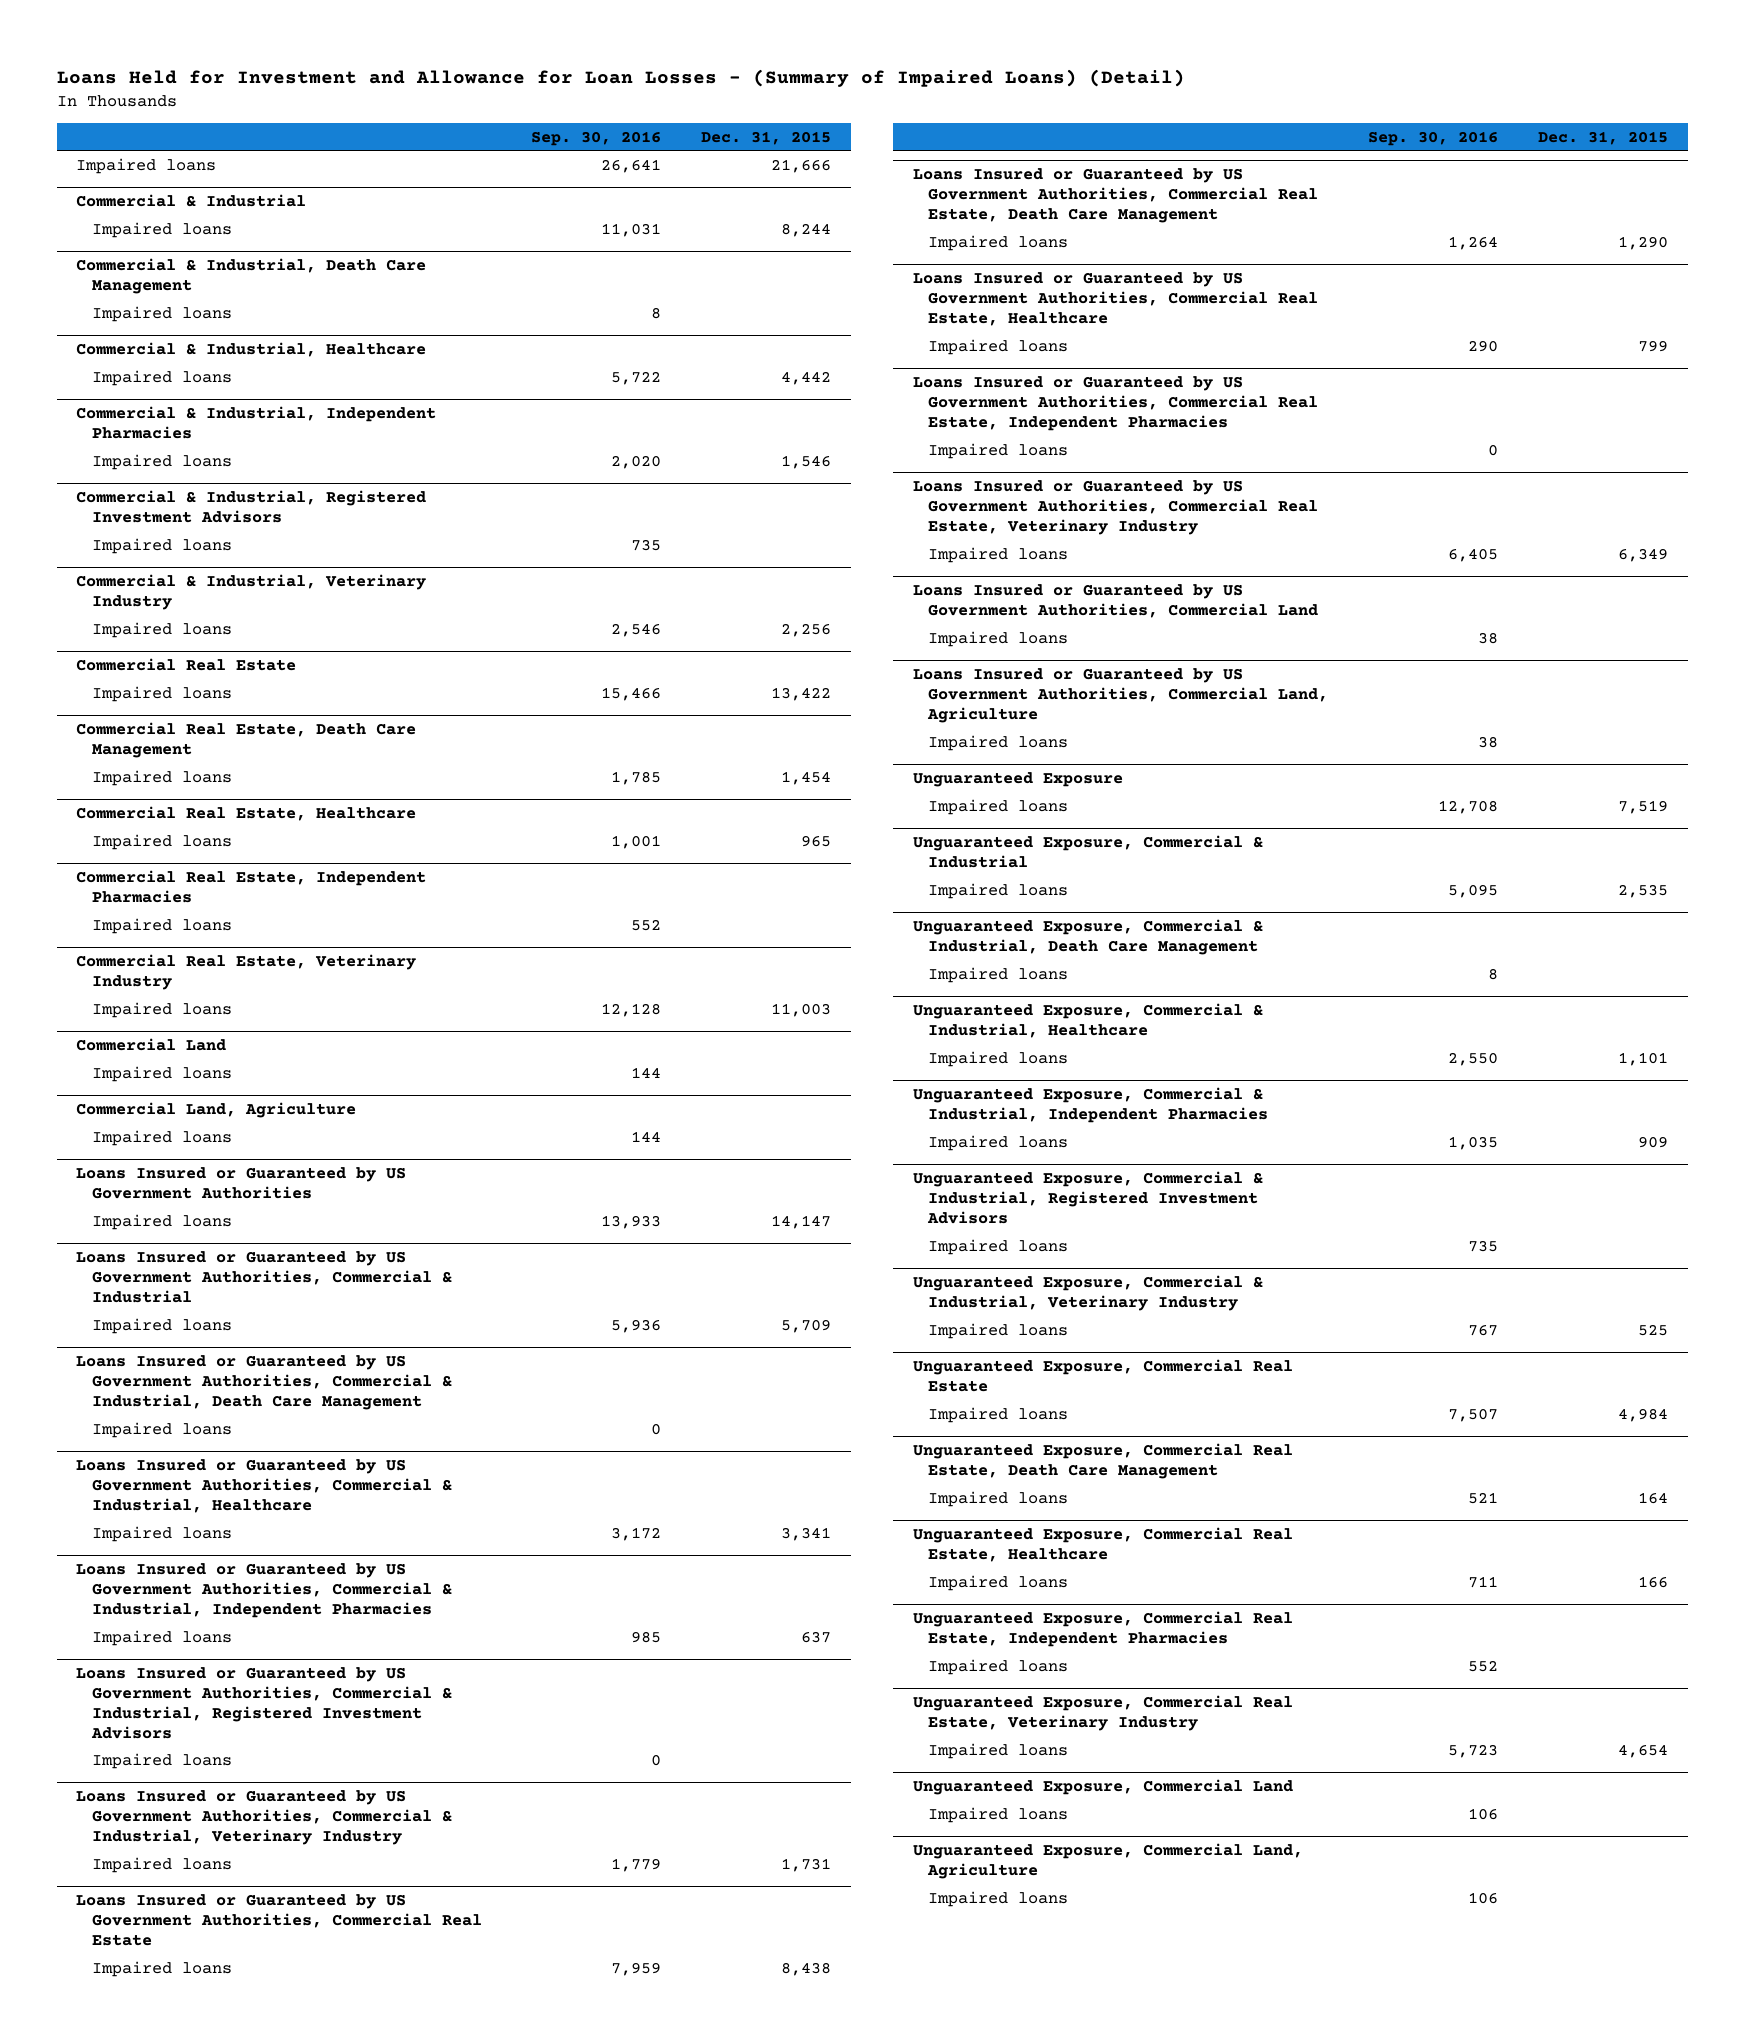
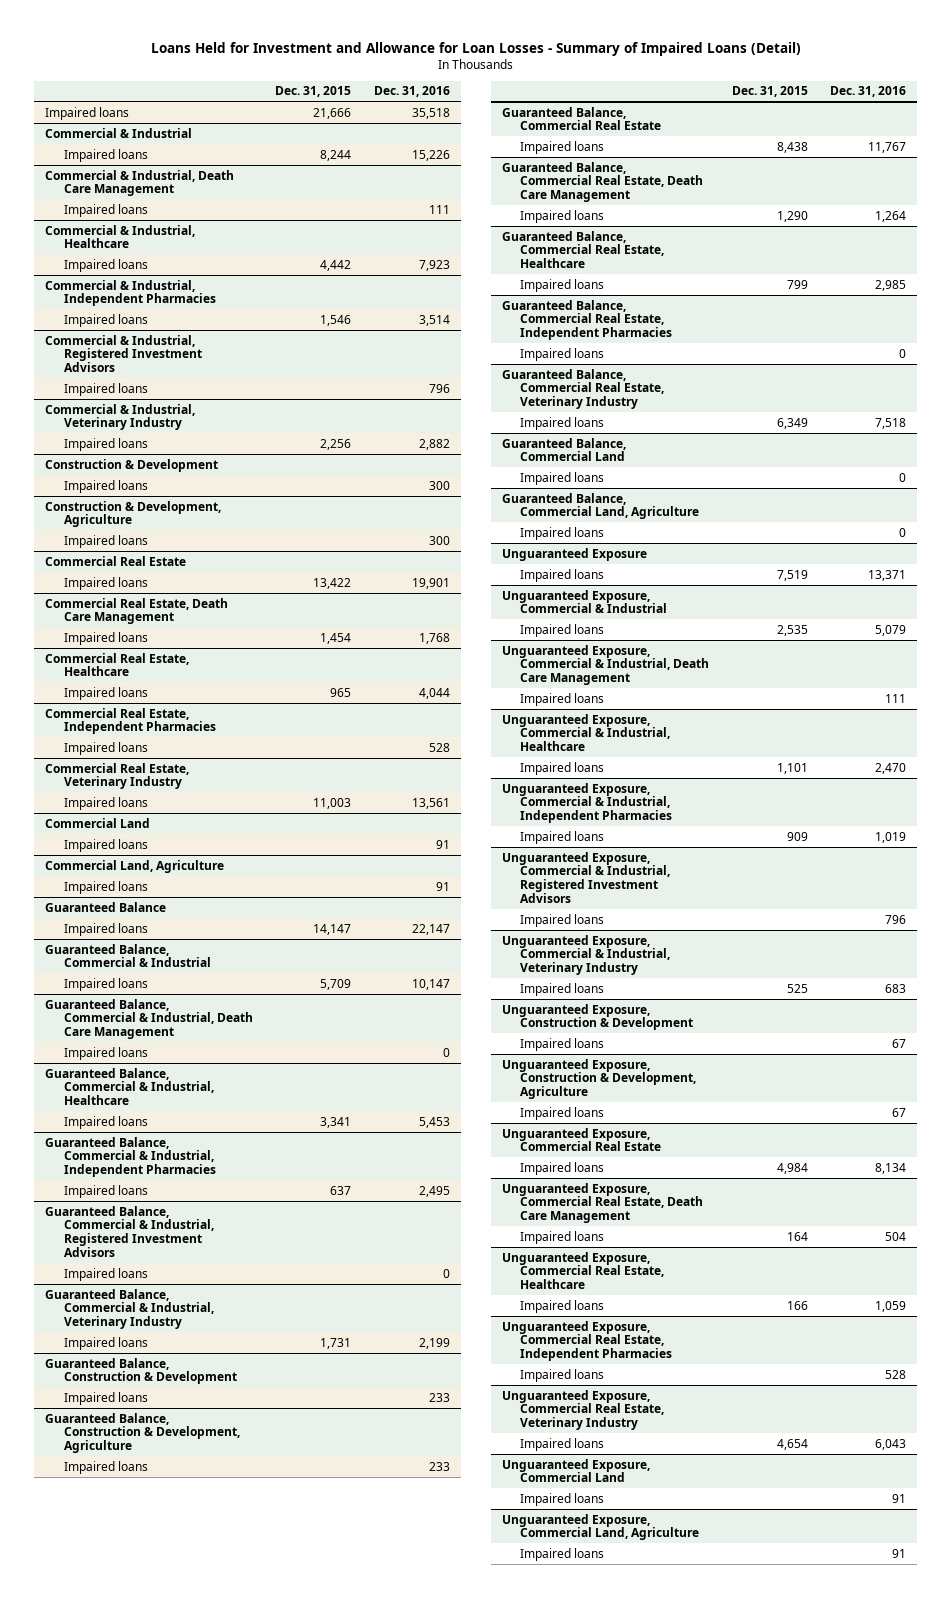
[56,69,1185,88] Loans Held for Investment and Allowance for Loan Losses - (Summary of Impaired Loans) (Detail) -> [150,41,801,56] Loans Held for Investment and Allowance for Loan Losses - Summary of Impaired Loans (Detail)
[531,130,662,146] Sep. 30, 2016 -> none
none -> [373,86,450,98] Dec. 31, 2016
none -> [45,458,219,472] Construction & Development
none -> [64,479,149,493] Impaired loans
none -> [45,500,222,528] Construction & Development, Agriculture
none -> [64,534,149,548] Impaired loans
[76,1167,407,1200] Loans Insured or Guaranteed by US Government Authorities -> [45,901,167,912] Guaranteed Balance
[76,1251,452,1303] Loans Insured or Guaranteed by US Government Authorities, Commercial & Industrial -> [45,943,212,968] Guaranteed Balance, Commercial & Industrial
[76,1355,452,1410] Loans Insured or Guaranteed by US Government Authorities, Commercial & Industrial, Death Care Management -> none
[91,1421,232,1438] Impaired loans -> none
none -> [45,998,254,1040] Guaranteed Balance, Commercial & Industrial, Death Care Management
none -> [64,1046,149,1060] Impaired loans
[76,1459,452,1513] Loans Insured or Guaranteed by US Government Authorities, Commercial & Industrial, Healthcare -> [45,1067,215,1106] Guaranteed Balance, Commercial & Industrial, Healthcare
[76,1563,452,1618] Loans Insured or Guaranteed by US Government Authorities, Commercial & Industrial, Independent Pharmacies -> [45,1136,217,1178] Guaranteed Balance, Commercial & Industrial, Independent Pharmacies
[76,1667,452,1739] Loans Insured or Guaranteed by US Government Authorities, Commercial & Industrial, Registered Investment Advisors -> none
[91,1752,232,1769] Impaired loans -> none
none -> [45,1205,215,1258] Guaranteed Balance, Commercial & Industrial, Registered Investment Advisors
none -> [64,1267,149,1281] Impaired loans
[76,1790,452,1845] Loans Insured or Guaranteed by US Government Authorities, Commercial & Industrial, Veterinary Industry -> [45,1288,215,1330] Guaranteed Balance, Commercial & Industrial, Veterinary Industry
none -> [45,1357,238,1385] Guaranteed Balance, Construction & Development
none -> [64,1391,149,1405] Impaired loans
none -> [45,1412,241,1454] Guaranteed Balance, Construction & Development, Agriculture
none -> [64,1460,149,1474] Impaired loans
[76,1894,482,1946] Loans Insured or Guaranteed by US Government Authorities, Commercial Real Estate -> [501,106,662,131] Guaranteed Balance, Commercial Real Estate
[913,168,1319,223] Loans Insured or Guaranteed by US Government Authorities, Commercial Real Estate, Death Care Management -> [501,161,704,203] Guaranteed Balance, Commercial Real Estate, Death Care Management
[913,272,1319,326] Loans Insured or Guaranteed by US Government Authorities, Commercial Real Estate, Healthcare -> [501,230,665,269] Guaranteed Balance, Commercial Real Estate, Healthcare
[913,376,1319,431] Loans Insured or Guaranteed by US Government Authorities, Commercial Real Estate, Independent Pharmacies -> none
[928,442,1069,459] Impaired loans -> none
none -> [501,299,673,341] Guaranteed Balance, Commercial Real Estate, Independent Pharmacies
none -> [520,347,605,361] Impaired loans
[913,480,1319,535] Loans Insured or Guaranteed by US Government Authorities, Commercial Real Estate, Veterinary Industry -> [501,368,665,410] Guaranteed Balance, Commercial Real Estate, Veterinary Industry
[913,584,1319,619] Loans Insured or Guaranteed by US Government Authorities, Commercial Land -> none
[928,630,1069,647] Impaired loans -> none
[913,668,1329,723] Loans Insured or Guaranteed by US Government Authorities, Commercial Land, Agriculture -> none
[928,734,1069,751] Impaired loans -> none
none -> [501,437,626,462] Guaranteed Balance, Commercial Land
none -> [520,471,605,485] Impaired loans
none -> [501,492,700,520] Guaranteed Balance, Commercial Land, Agriculture
none -> [520,526,605,540] Impaired loans
none -> [501,1003,694,1031] Unguaranteed Exposure, Construction & Development
none -> [520,1037,605,1051] Impaired loans
none -> [501,1058,697,1100] Unguaranteed Exposure, Construction & Development, Agriculture
none -> [520,1106,605,1120] Impaired loans

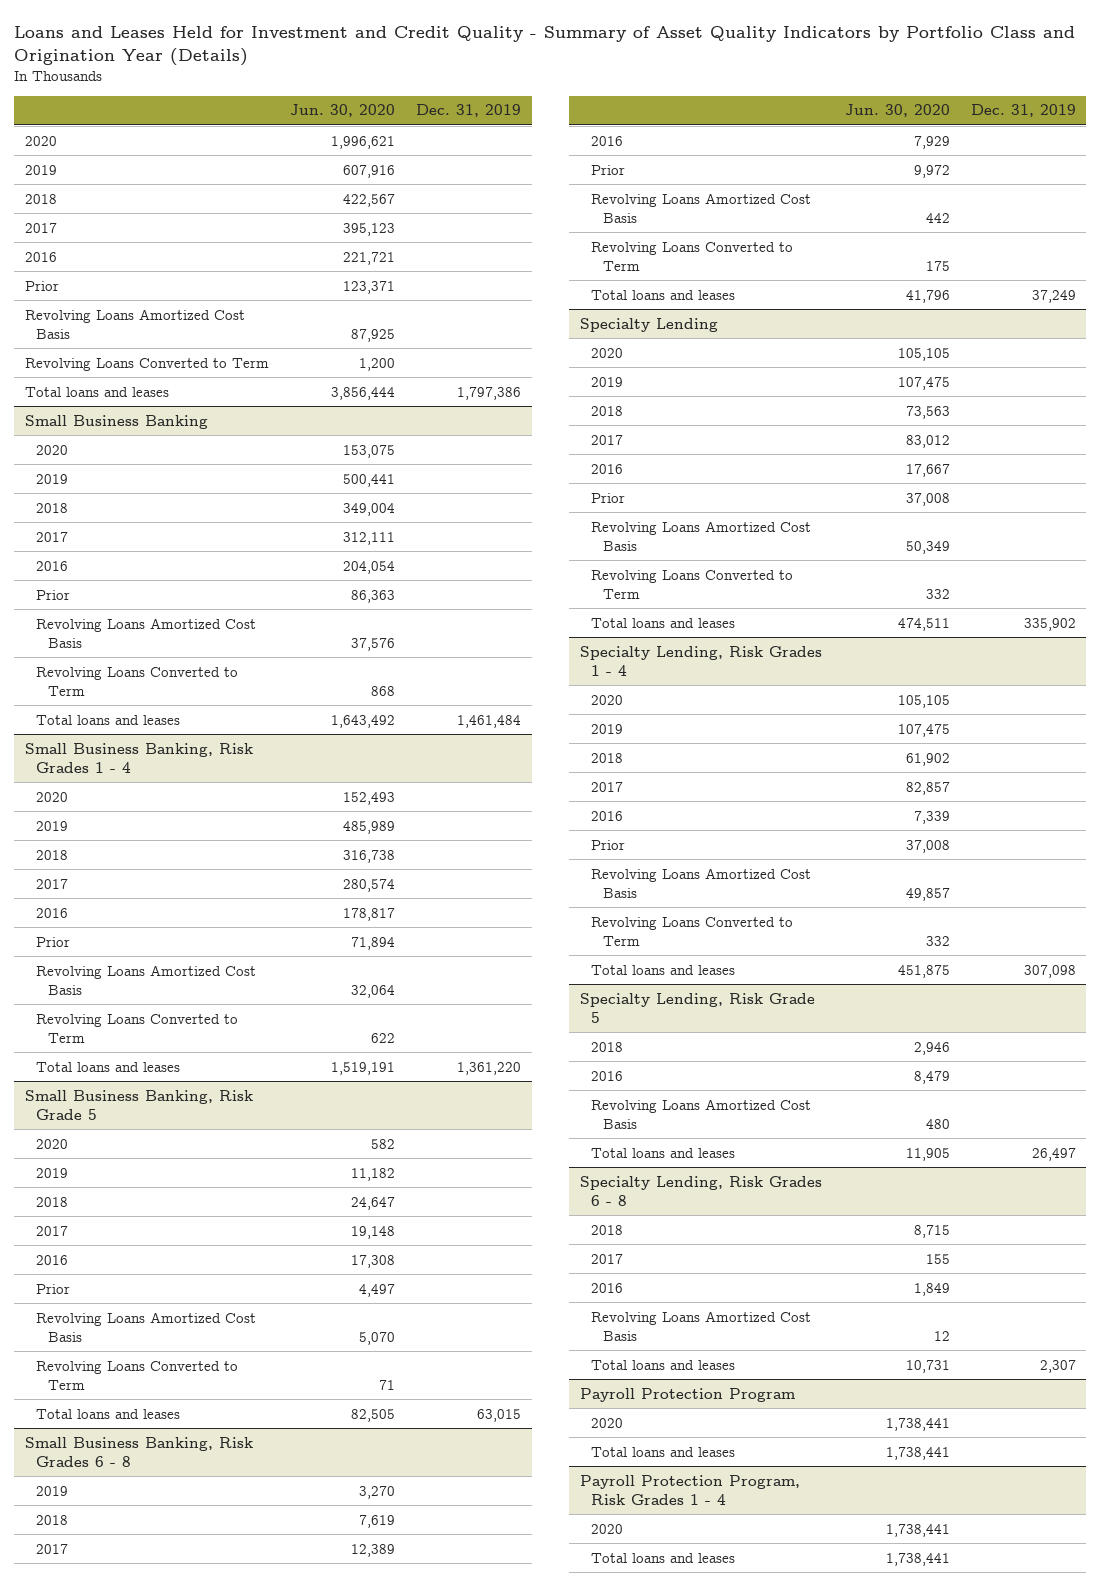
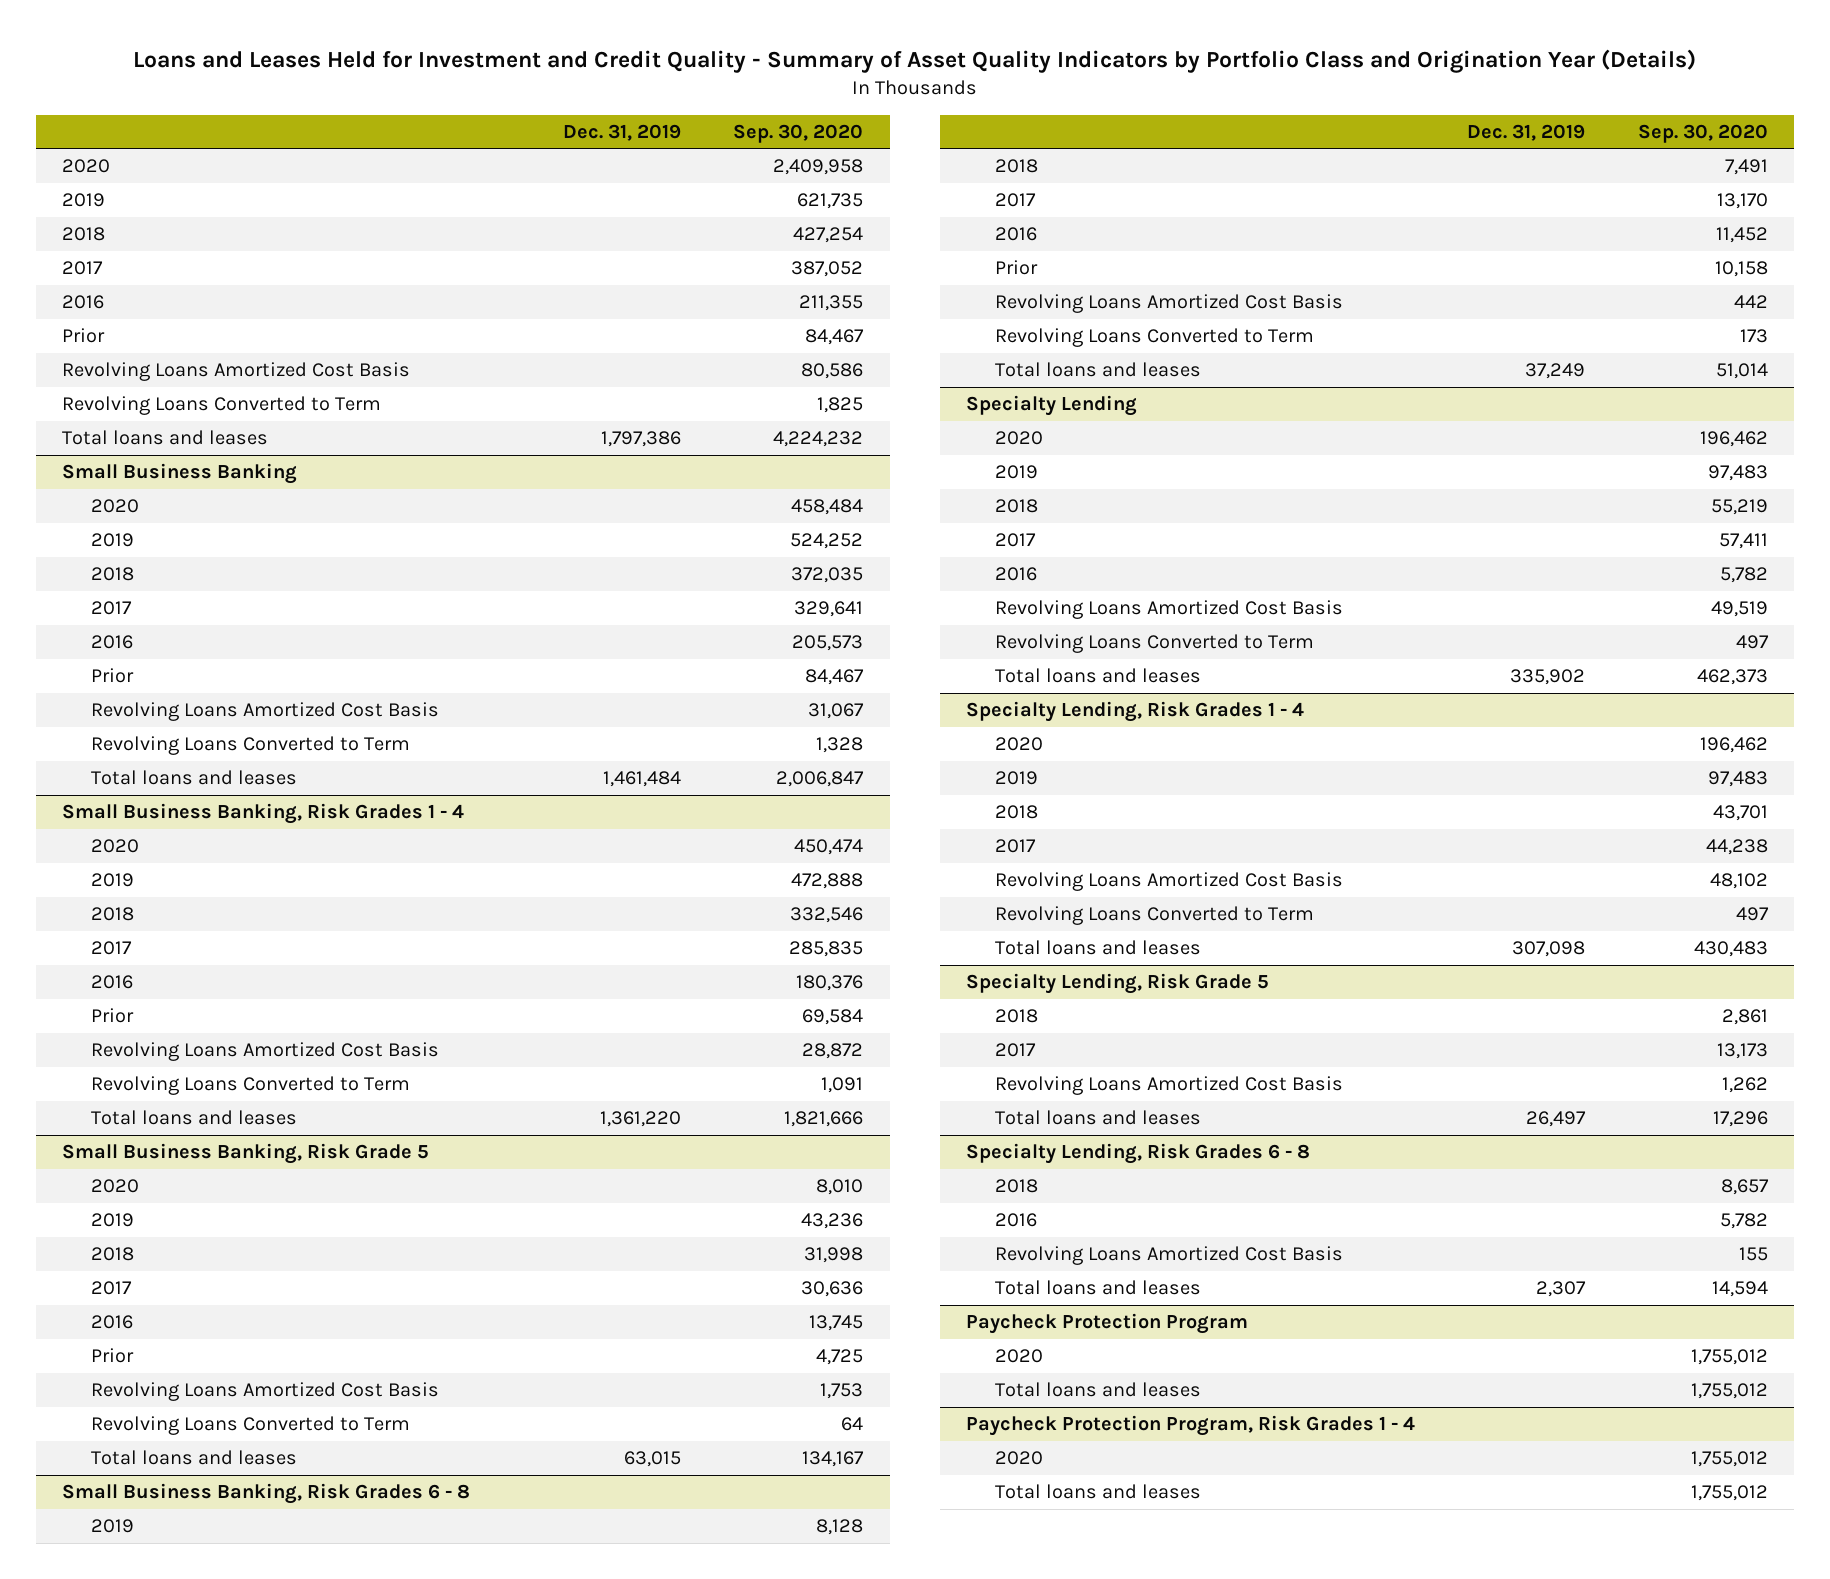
[290,104,396,118] Jun. 30, 2020 -> none
none -> [733,123,864,143] Sep. 30, 2020
[591,492,626,503] Prior -> none
[591,810,624,821] 2016 -> none
[591,839,626,850] Prior -> none
[591,1070,624,1081] 2016 -> none
none -> [995,1043,1037,1058] 2017
[591,1253,624,1264] 2017 -> none
[579,1387,795,1402] Payroll Protection Program -> [966,1313,1249,1335] Paycheck Protection Program
[579,1474,800,1505] Payroll Protection Program, Risk Grades 1 - 4 -> [966,1415,1416,1437] Paycheck Protection Program, Risk Grades 1 - 4

